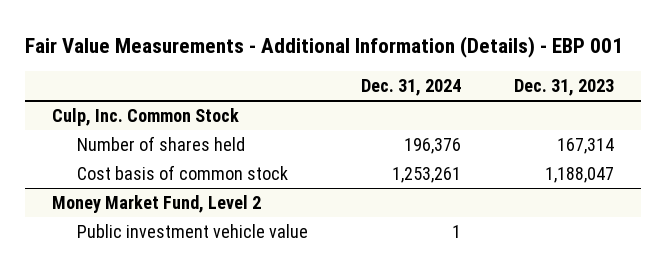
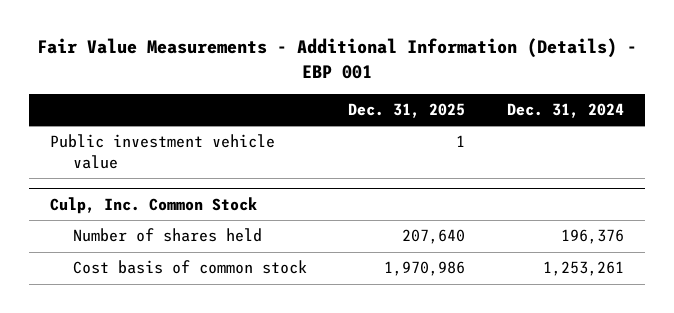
[514,79,615,97] Dec. 31, 2023 -> none
none -> [348,103,466,119] Dec. 31, 2025
none -> [49,134,275,169] Public investment vehicle value
[51,195,261,214] Money Market Fund, Level 2 -> none
[76,224,308,239] Public investment vehicle value -> none

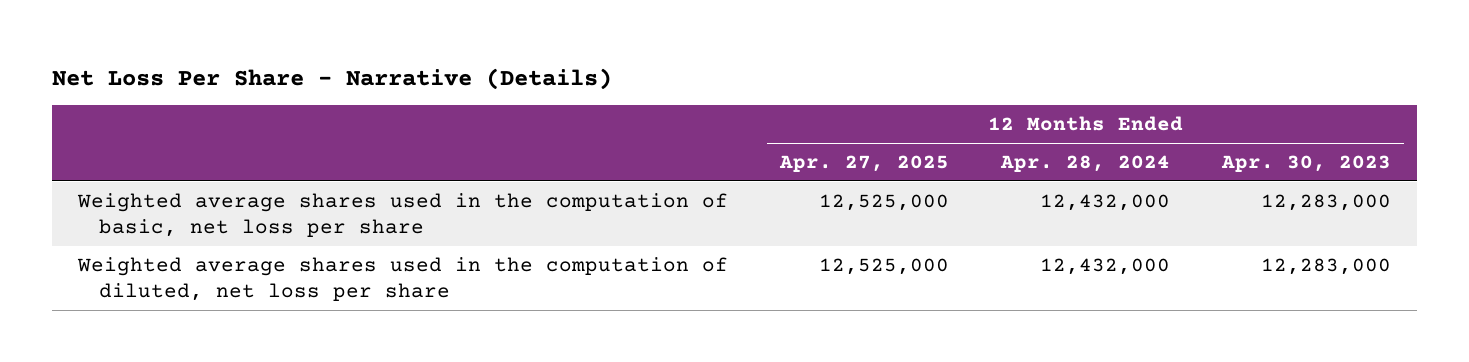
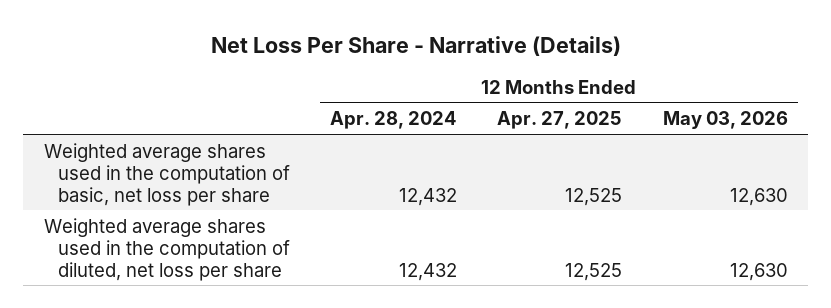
[1221,155,1392,173] Apr. 30, 2023 -> none
none -> [662,111,788,130] May 03, 2026
[819,193,950,211] 12,525,000 -> [565,187,623,206] 12,525
[1040,193,1171,211] 12,432,000 -> [399,187,458,206] 12,432
[819,257,950,275] 12,525,000 -> [565,262,623,281] 12,525
[1040,257,1171,275] 12,432,000 -> [399,262,458,281] 12,432

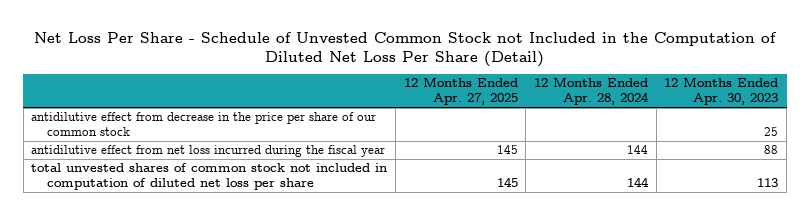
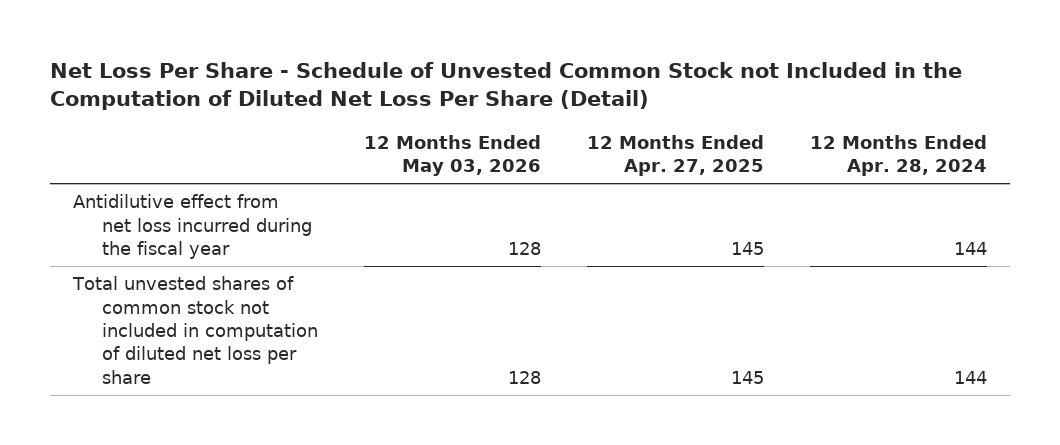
[664,77,779,106] 12 Months Ended Apr. 30, 2023 -> none
none -> [363,134,541,176] 12 Months Ended May 03, 2026
[31,112,377,137] antidilutive effect from decrease in the price per share of our common stock -> none
[31,145,386,158] antidilutive effect from net loss incurred during the fiscal year -> [72,194,312,259] Antidilutive effect from net loss incurred during the fiscal year
[31,163,388,191] total unvested shares of common stock not included in computation of diluted net loss per share -> [71,276,318,384] Total unvested shares of common stock not included in computation of diluted net loss per share

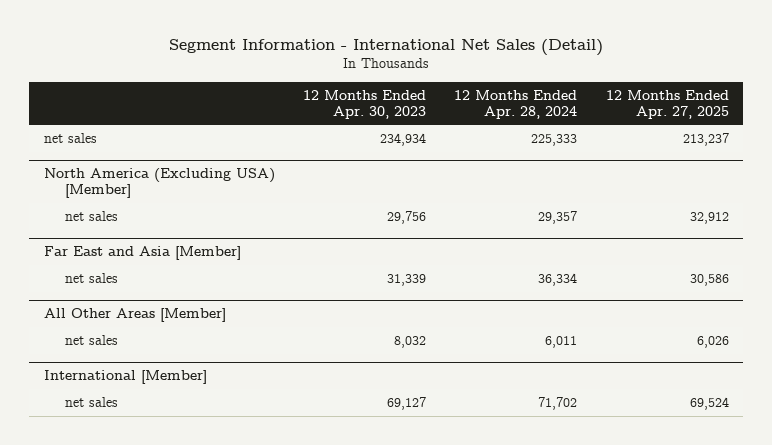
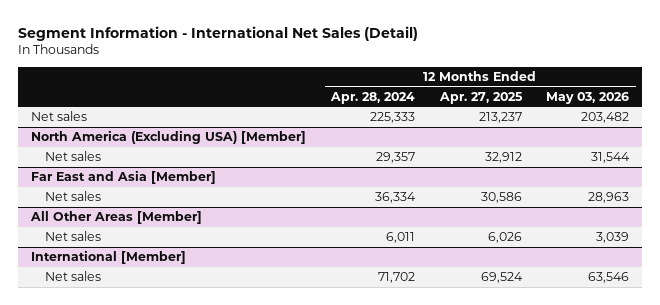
[302,89,426,119] 12 Months Ended Apr. 30, 2023 -> none
none -> [546,91,630,104] May 03, 2026
[43,132,97,143] net sales -> [30,111,87,122] Net sales
[64,210,118,221] net sales -> [44,151,101,162] Net sales
[64,272,118,283] net sales -> [44,191,101,202] Net sales
[64,334,118,345] net sales -> [44,231,101,242] Net sales
[64,396,118,407] net sales -> [44,271,101,282] Net sales

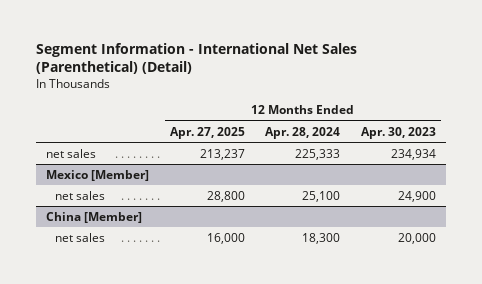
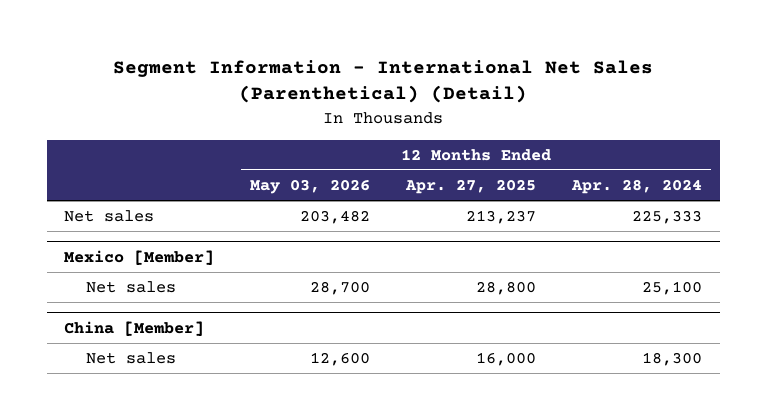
[361,126,437,139] Apr. 30, 2023 -> none
none -> [250,178,371,194] May 03, 2026
[46,148,97,158] net sales -> [64,210,155,223] Net sales
[54,190,105,200] net sales -> [85,281,176,294] Net sales
[54,232,105,242] net sales -> [85,352,176,365] Net sales

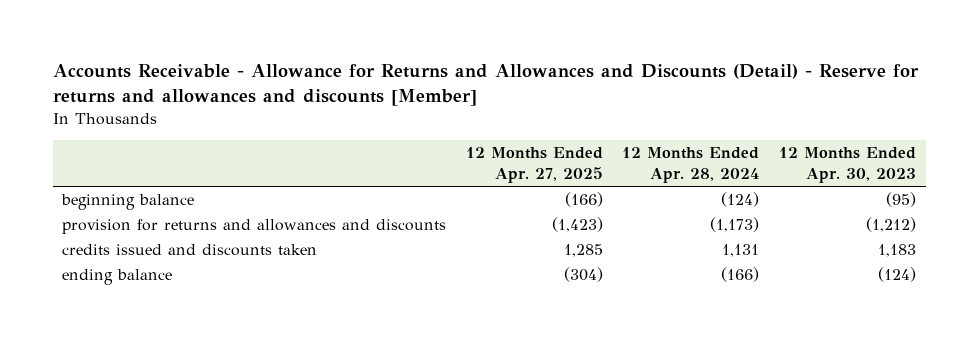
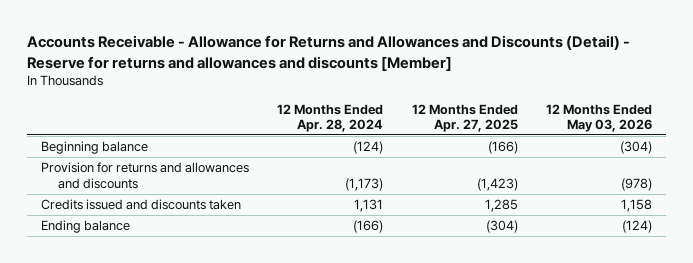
[778,147,916,184] 12 Months Ended Apr. 30, 2023 -> none
none -> [545,103,652,132] 12 Months Ended May 03, 2026
[61,194,195,211] beginning balance -> [41,141,149,155] Beginning balance
[62,219,447,235] provision for returns and allowances and discounts -> [41,162,250,189] Provision for returns and allowances and discounts
[62,244,318,257] credits issued and discounts taken -> [41,199,242,211] Credits issued and discounts taken
[62,269,173,286] ending balance -> [41,220,131,234] Ending balance

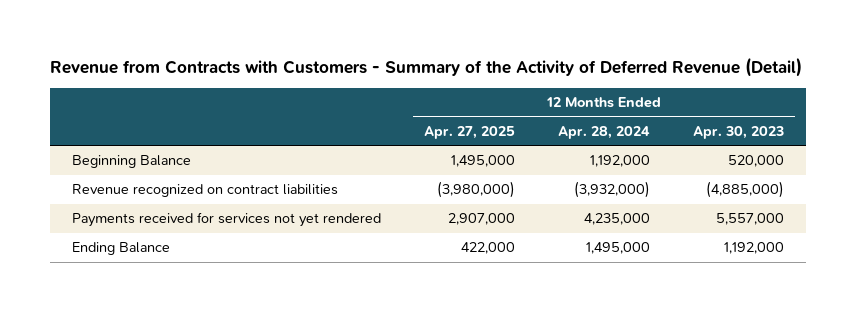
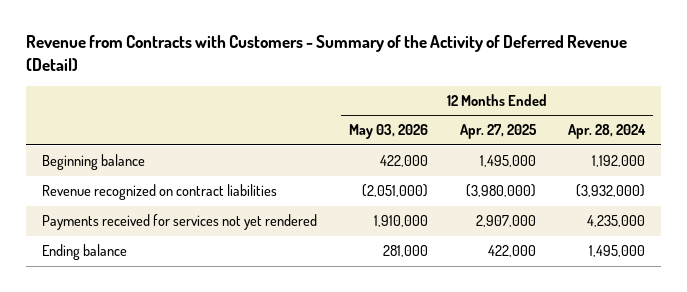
[693,125,785,139] Apr. 30, 2023 -> none
none -> [348,124,428,140] May 03, 2026
[71,155,191,169] Beginning Balance -> [41,154,145,171] Beginning balance
[71,242,170,256] Ending Balance -> [41,244,127,261] Ending balance

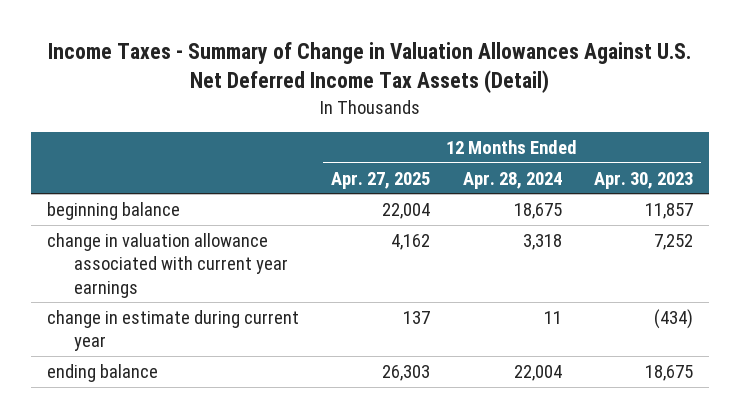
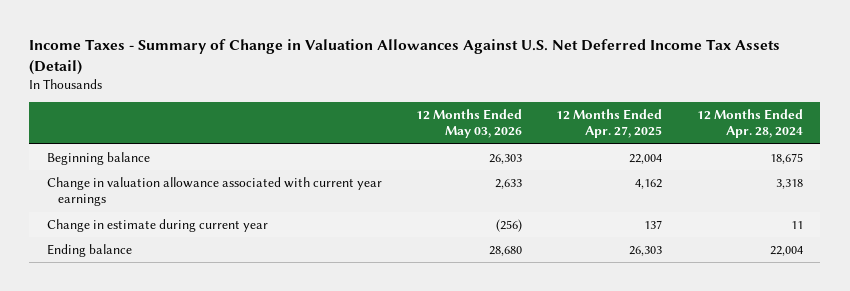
[594,171,694,189] Apr. 30, 2023 -> none
none -> [416,108,523,139] 12 Months Ended May 03, 2026
[46,201,180,220] beginning balance -> [46,151,150,165] Beginning balance
[46,232,288,298] change in valuation allowance associated with current year earnings -> [46,176,382,207] Change in valuation allowance associated with current year earnings
[46,309,299,352] change in estimate during current year -> [46,218,268,232] Change in estimate during current year
[46,363,158,382] ending balance -> [46,243,132,257] Ending balance

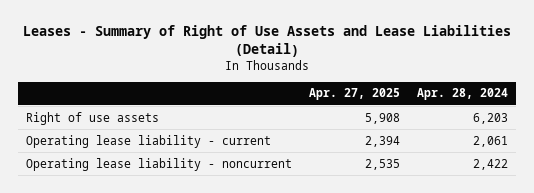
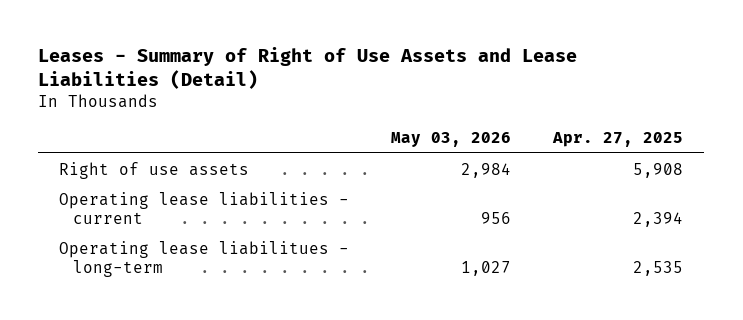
[416,88,508,101] Apr. 28, 2024 -> none
none -> [391,132,512,148] May 03, 2026
[26,134,272,148] Operating lease liability - current -> [59,191,350,224] Operating lease liabilities - current
[26,157,293,171] Operating lease liability - noncurrent -> [59,240,350,277] Operating lease liabilitues - long-term

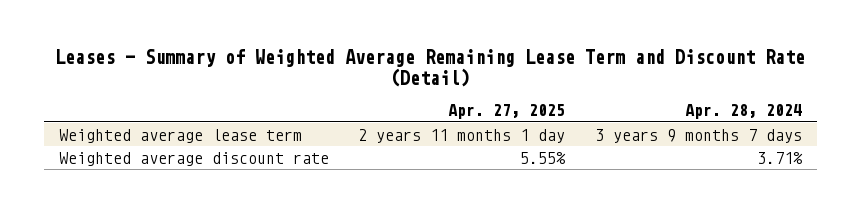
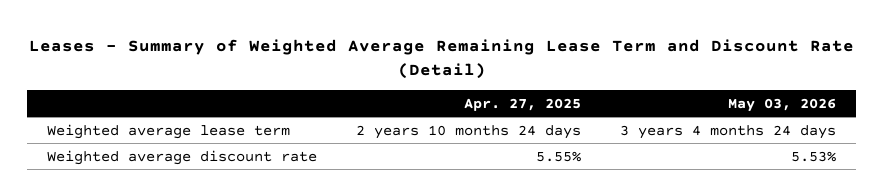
[684,104,802,120] Apr. 28, 2024 -> none
none -> [728,97,837,112] May 03, 2026
[358,128,566,143] 2 years 11 months 1 day -> [356,124,582,139] 2 years 10 months 24 days

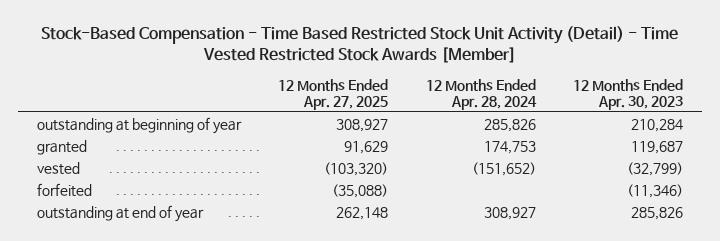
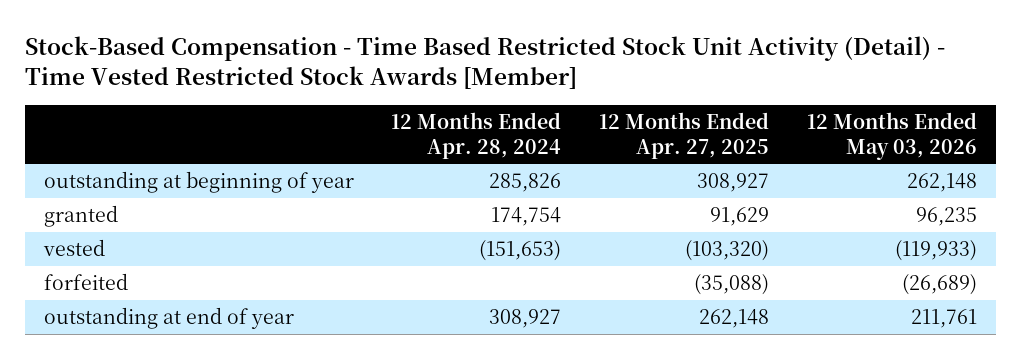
[573,78,684,110] 12 Months Ended Apr. 30, 2023 -> none
none -> [807,111,978,160] 12 Months Ended May 03, 2026
[483,140,536,154] 174,753 -> [491,206,562,226] 174,754
[471,161,536,176] (151,652) -> [479,239,562,261] (151,653)

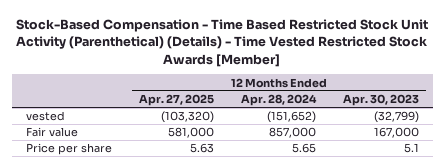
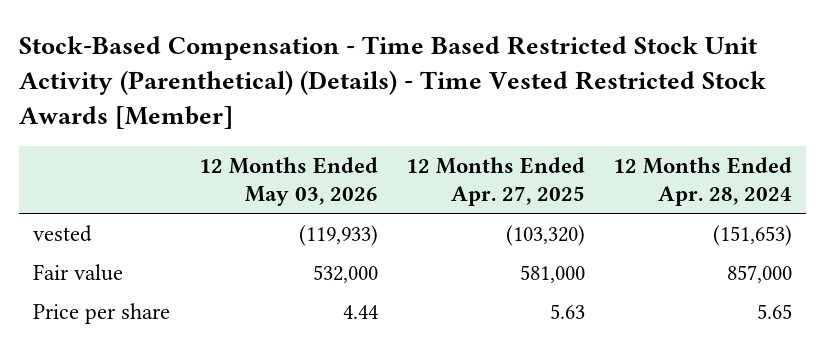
[343,94,420,107] Apr. 30, 2023 -> none
none -> [198,157,378,206] 12 Months Ended May 03, 2026
[266,111,316,124] (151,652) -> [713,224,793,246] (151,653)

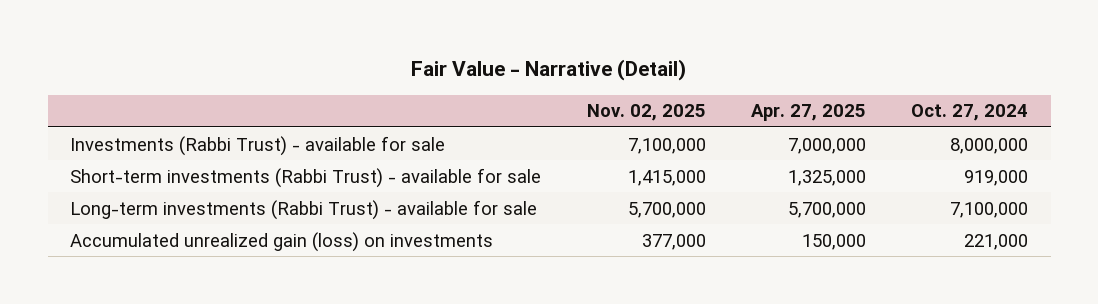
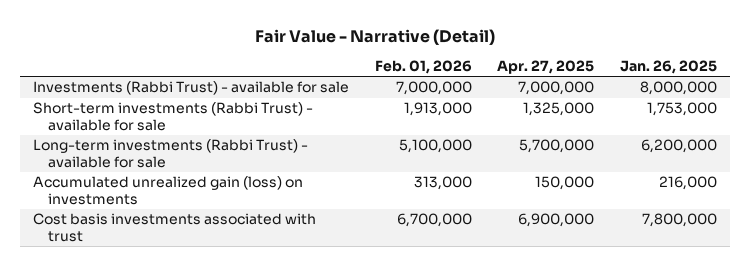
[586,104,706,122] Nov. 02, 2025 -> none
[911,104,1029,122] Oct. 27, 2024 -> none
none -> [374,60,472,75] Feb. 01, 2026
none -> [619,60,717,75] Jan. 26, 2025
none -> [32,213,316,242] Cost basis investments associated with trust

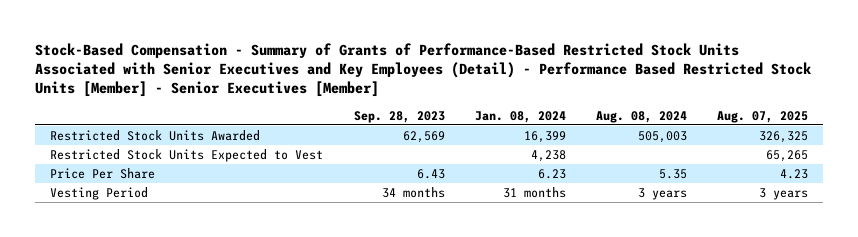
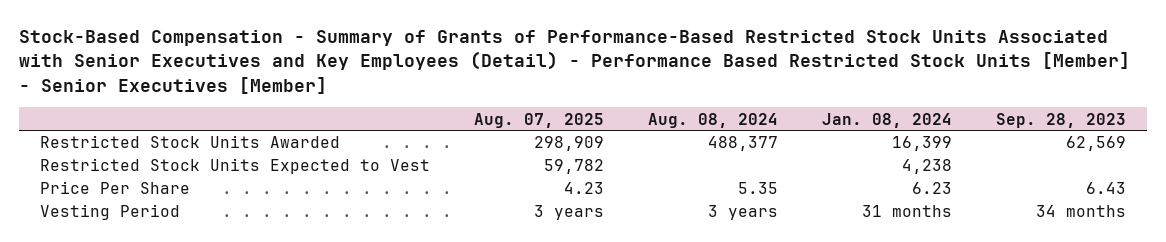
[637,130,687,143] 505,003 -> [708,136,779,152] 488,377
[758,130,808,143] 326,325 -> [534,136,605,152] 298,909
[765,149,808,162] 65,265 -> [544,159,605,175] 59,782

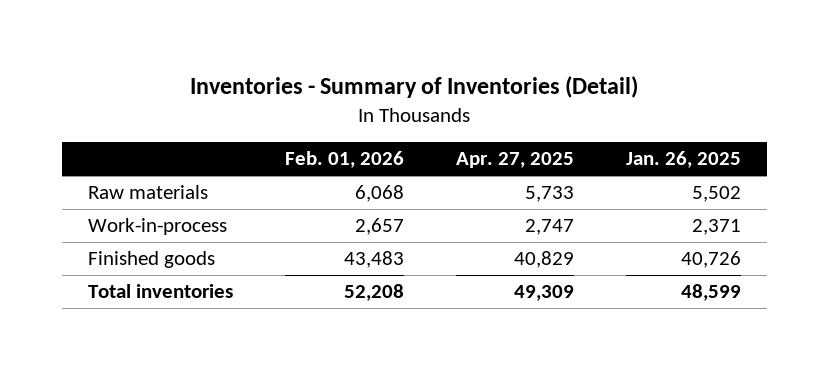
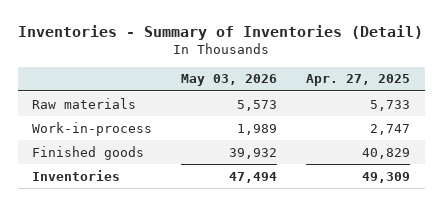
[284,151,404,169] Feb. 01, 2026 -> none
[626,151,742,169] Jan. 26, 2025 -> none
none -> [181,74,278,87] May 03, 2026
[87,284,233,299] Total inventories -> [32,169,121,181] Inventories

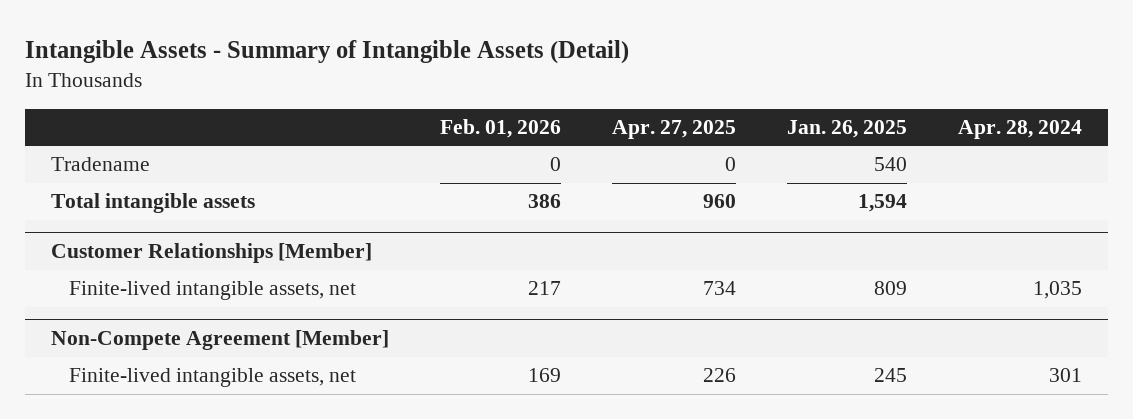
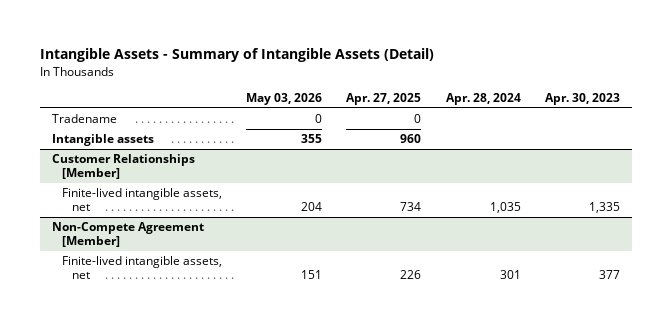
[439,118,561,138] Feb. 01, 2026 -> none
[786,119,907,138] Jan. 26, 2025 -> none
none -> [246,92,323,105] May 03, 2026
none -> [544,92,620,105] Apr. 30, 2023
[50,193,255,214] Total intangible assets -> [52,134,155,147] Intangible assets

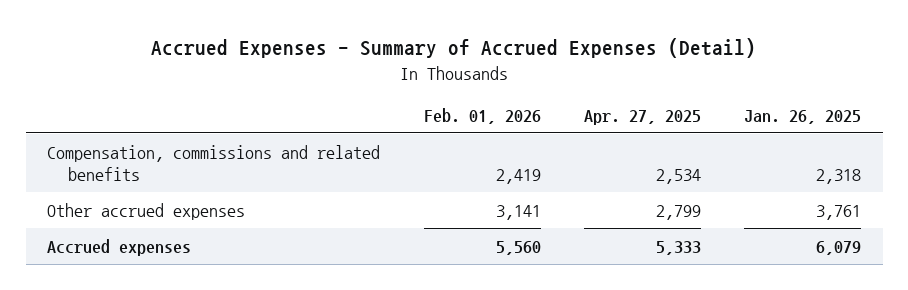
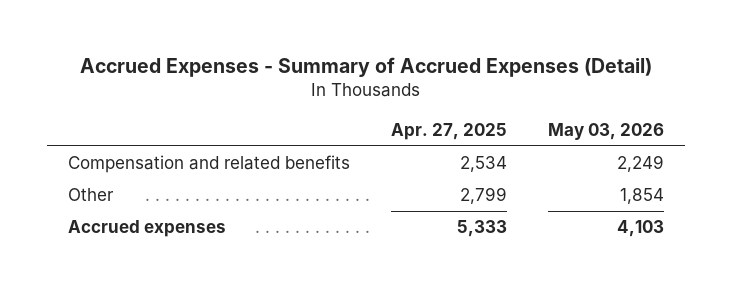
[423,107,541,124] Feb. 01, 2026 -> none
[744,109,862,124] Jan. 26, 2025 -> none
none -> [548,122,665,140] May 03, 2026
[47,144,381,181] Compensation, commissions and related benefits -> [67,155,350,174] Compensation and related benefits
[47,202,246,220] Other accrued expenses -> [67,188,114,202] Other

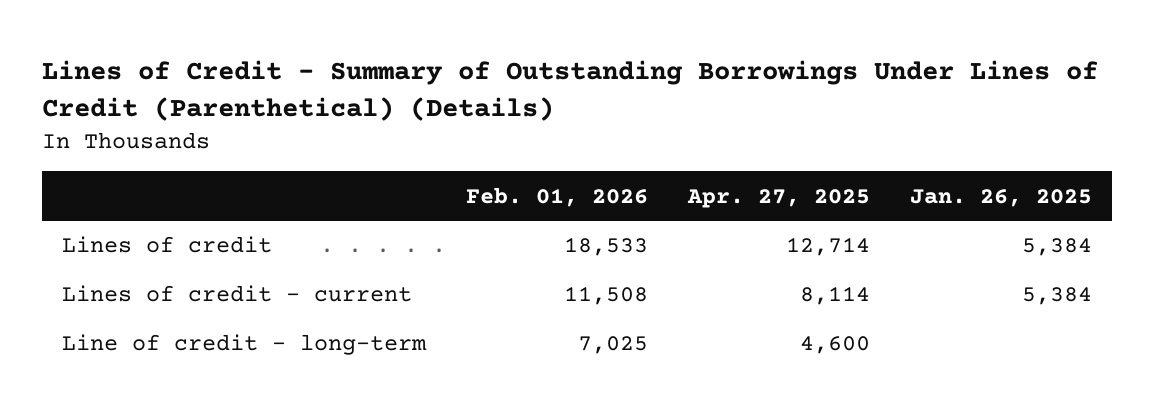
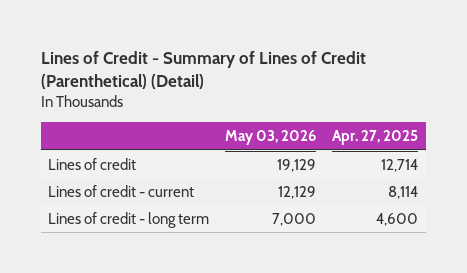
[42,59,1099,121] Lines of Credit - Summary of Outstanding Borrowings Under Lines of Credit (Parenthetical) (Details) -> [40,50,366,90] Lines of Credit - Summary of Lines of Credit (Parenthetical) (Detail)
[465,186,648,207] Feb. 01, 2026 -> none
[909,188,1092,207] Jan. 26, 2025 -> none
none -> [225,130,317,146] May 03, 2026
[62,334,428,356] Line of credit - long-term -> [48,211,210,228] Lines of credit - long term

